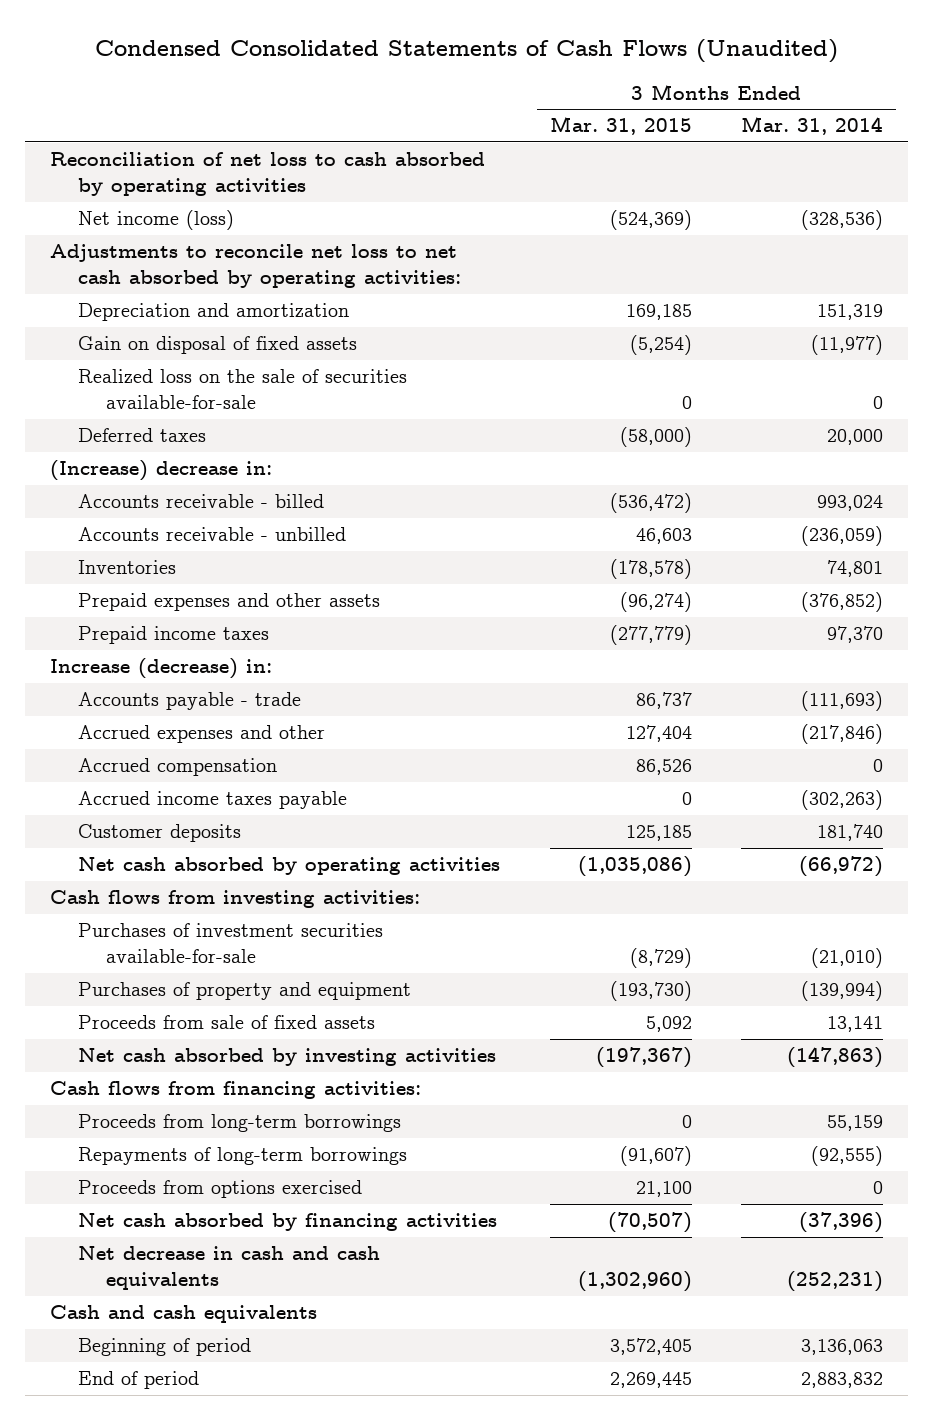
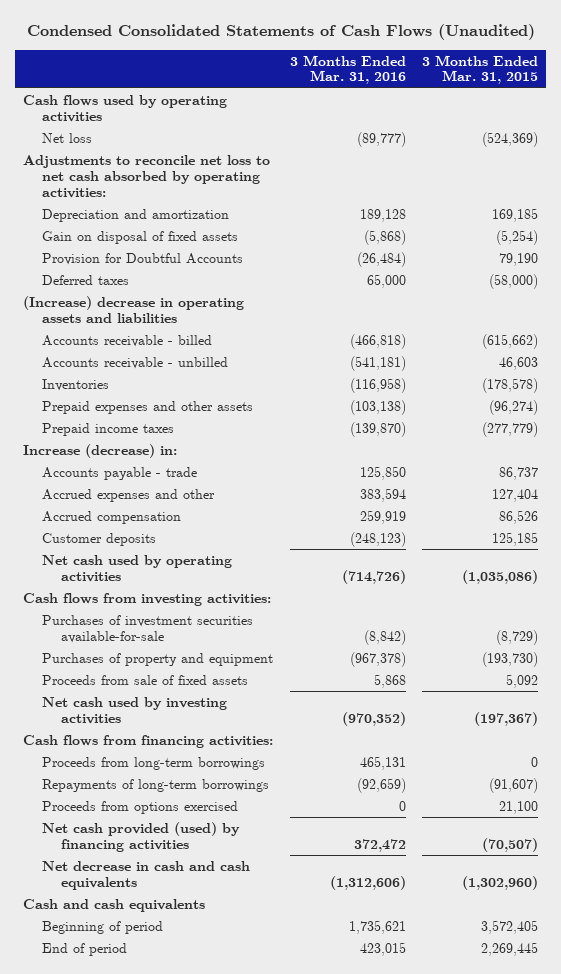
[741,116,884,136] Mar. 31, 2014 -> none
none -> [289,54,406,85] 3 Months Ended Mar. 31, 2016
[49,152,485,197] Reconciliation of net loss to cash absorbed by operating activities -> [23,94,228,122] Cash flows used by operating activities
[77,210,234,231] Net income (loss) -> [42,132,93,143] Net loss
[77,369,407,410] Realized loss on the sale of securities available-for-sale -> none
none -> [42,252,244,265] Provision for Doubtful Accounts
[49,460,272,482] (Increase) decrease in: -> [23,295,245,323] (Increase) decrease in operating assets and liabilities
[609,493,692,514] (536,472) -> [482,333,539,349] (615,662)
[77,791,347,810] Accrued income taxes payable -> none
[77,857,500,876] Net cash absorbed by operating activities -> [42,554,233,582] Net cash used by operating activities
[77,1048,496,1067] Net cash absorbed by investing activities -> [42,696,228,724] Net cash used by investing activities
[77,1213,497,1232] Net cash absorbed by financing activities -> [42,821,241,852] Net cash provided (used) by financing activities

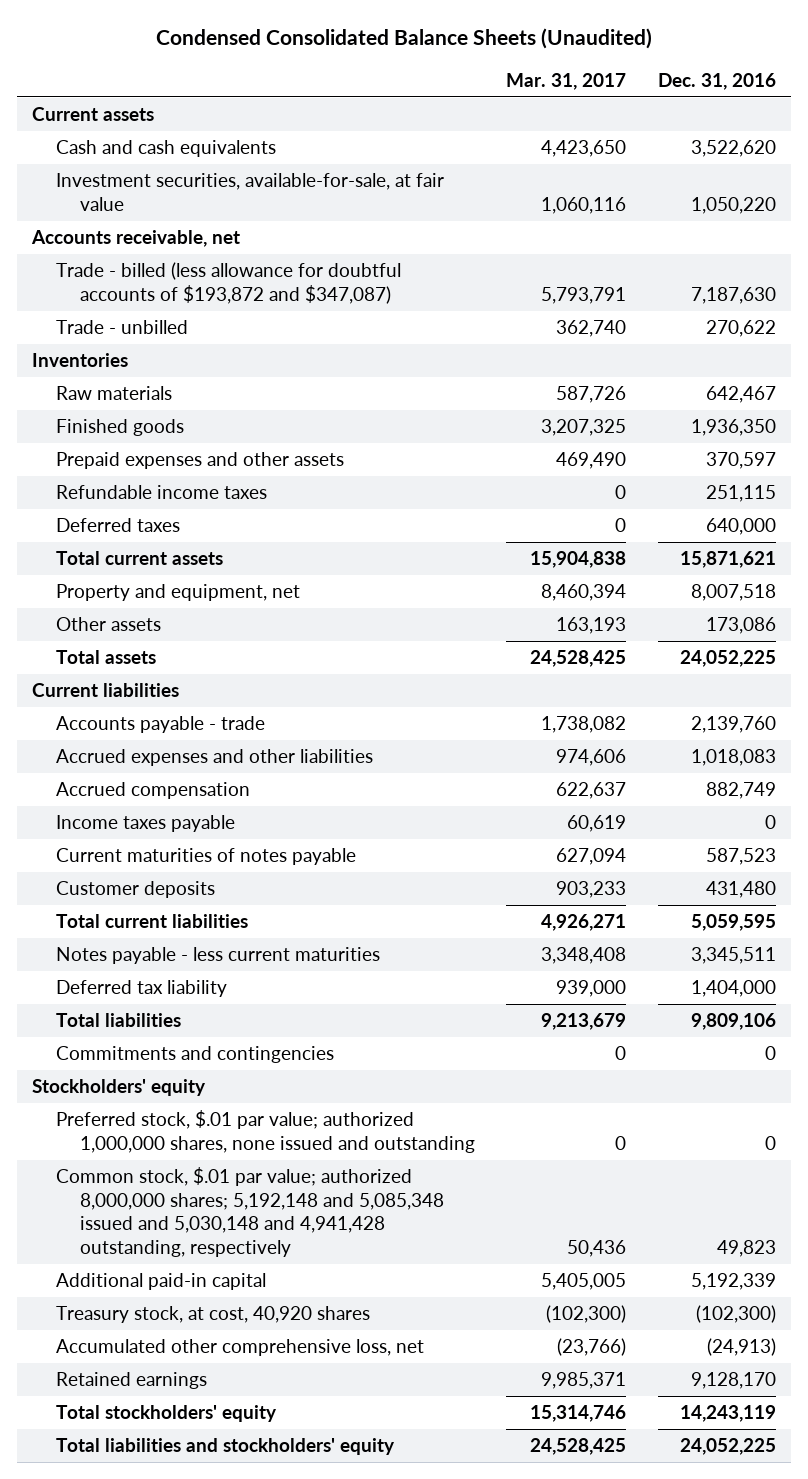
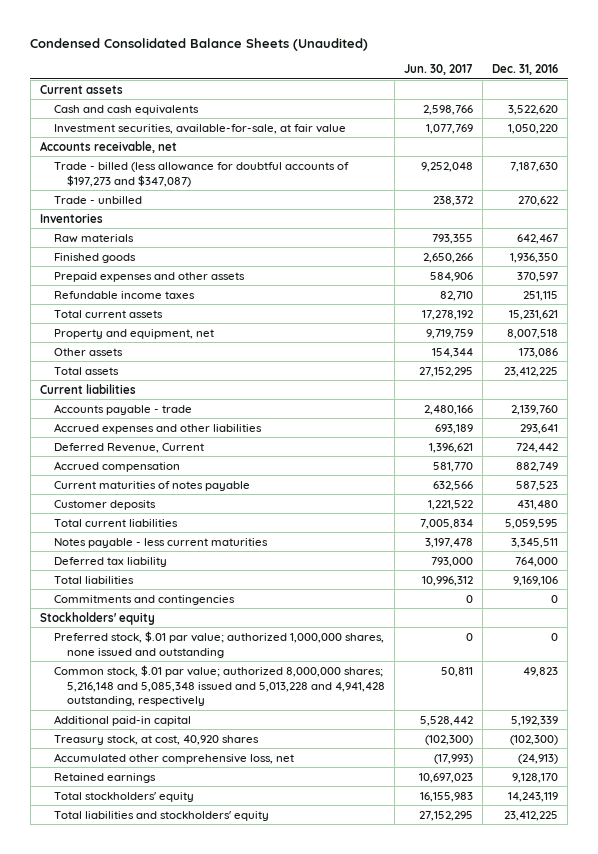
[506,72,627,90] Mar. 31, 2017 -> none
none -> [404,64,474,76] Jun. 30, 2017
[56,262,402,304] Trade - billed (less allowance for doubtful accounts of $193,872 and $347,087) -> [53,161,349,187] Trade - billed (less allowance for doubtful accounts of $197,273 and $347,087)
[56,518,181,533] Deferred taxes -> none
[679,551,776,569] 15,871,621 -> [509,309,559,320] 15,231,621
[679,650,776,668] 24,052,225 -> [504,366,559,377] 23,412,225
[690,749,776,767] 1,018,083 -> [520,423,559,434] 293,641
none -> [53,442,204,453] Deferred Revenue, Current
[56,815,236,833] Income taxes payable -> none
[690,980,776,998] 1,404,000 -> [515,556,559,567] 764,000
[690,1013,776,1031] 9,809,106 -> [513,575,559,586] 9,169,106
[56,1167,444,1258] Common stock, $.01 par value; authorized 8,000,000 shares; 5,192,148 and 5,085,348 issued and 5,030,148 and 4,941,428 outstanding, respectively -> [53,664,386,707] Common stock, $.01 par value; authorized 8,000,000 shares; 5,216,148 and 5,085,348 issued and 5,013,228 and 4,941,428 outstanding, respectively
[679,1438,776,1456] 24,052,225 -> [504,810,559,821] 23,412,225

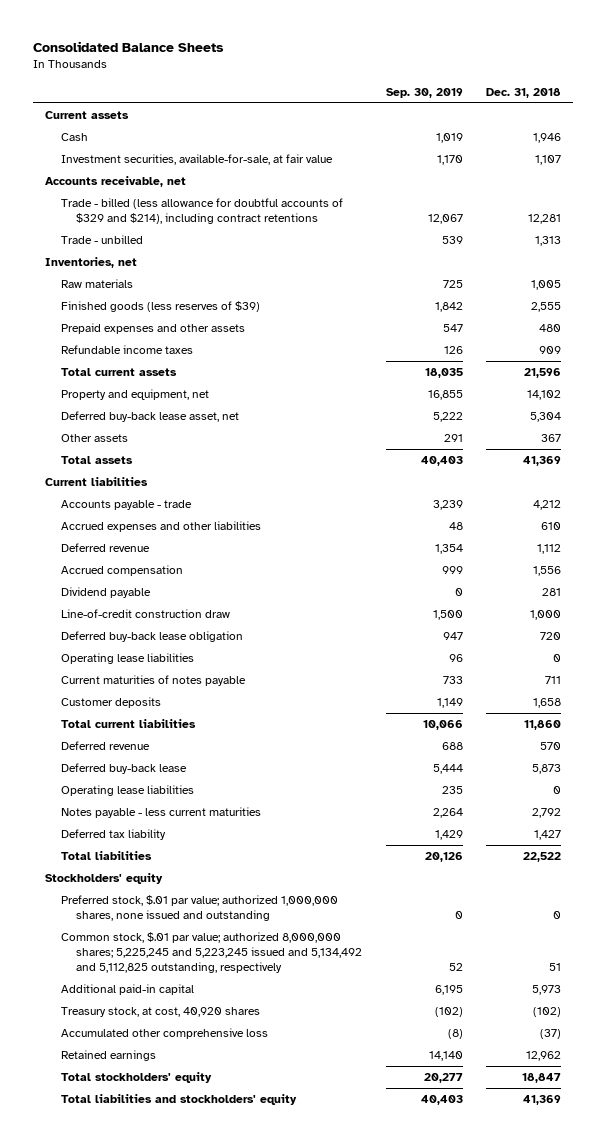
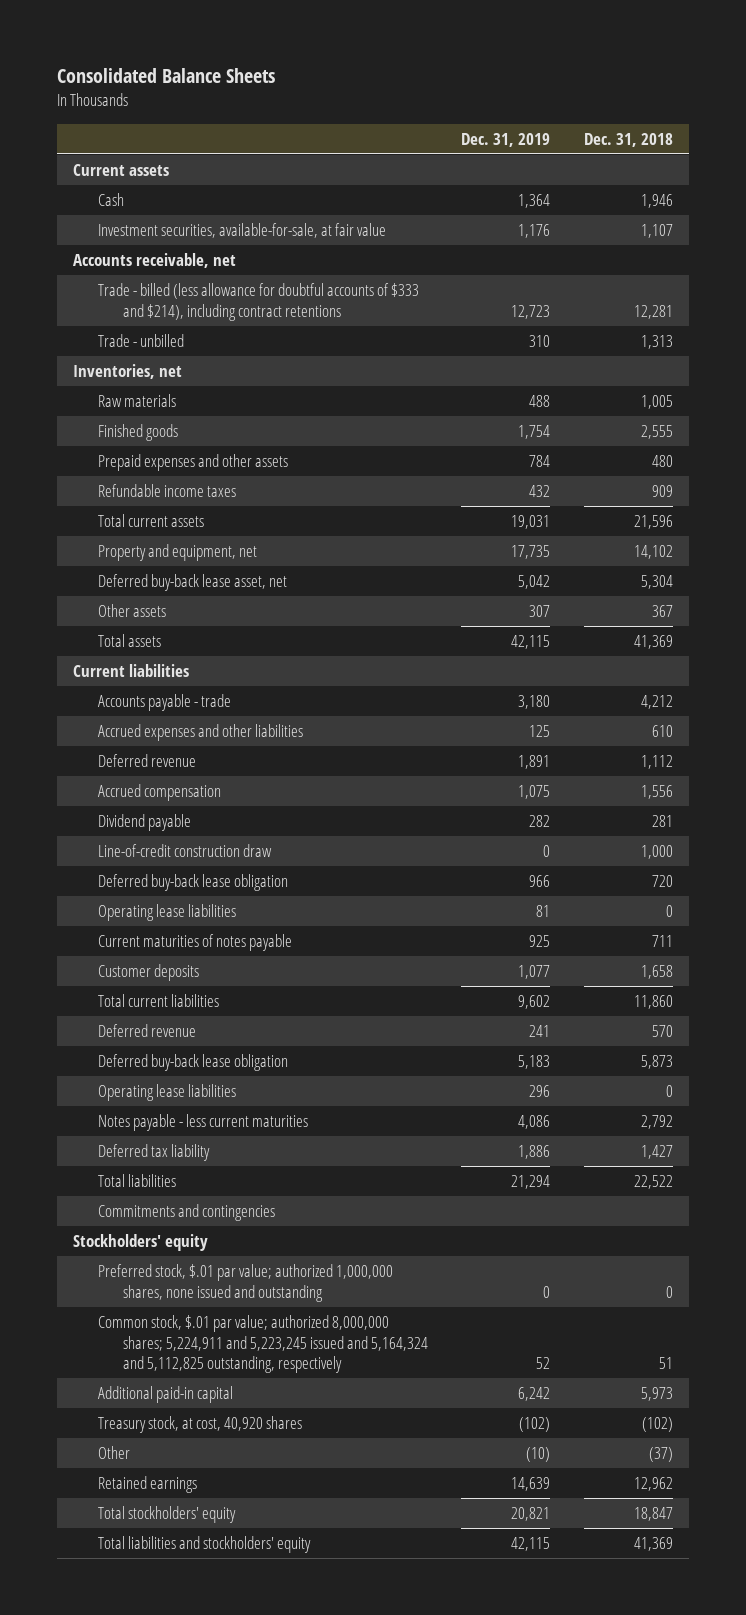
[385,87,463,98] Sep. 30, 2019 -> none
none -> [461,132,551,147] Dec. 31, 2019
[60,198,343,225] Trade - billed (less allowance for doubtful accounts of $329 and $214), including contract retentions -> [98,283,420,321] Trade - billed (less allowance for doubtful accounts of $333 and $214), including contract retentions
[60,301,260,313] Finished goods (less reserves of $39) -> [98,424,179,442] Finished goods
[60,763,187,775] Deferred buy-back lease -> [98,1054,289,1072] Deferred buy-back lease obligation
none -> [98,1204,276,1222] Commitments and contingencies
[60,932,363,974] Common stock, $.01 par value; authorized 8,000,000 shares; 5,225,245 and 5,223,245 issued and 5,134,492 and 5,112,825 outstanding, respectively -> [98,1315,429,1373] Common stock, $.01 par value; authorized 8,000,000 shares; 5,224,911 and 5,223,245 issued and 5,164,324 and 5,112,825 outstanding, respectively
[60,1028,268,1040] Accumulated other comprehensive loss -> [98,1446,131,1460] Other

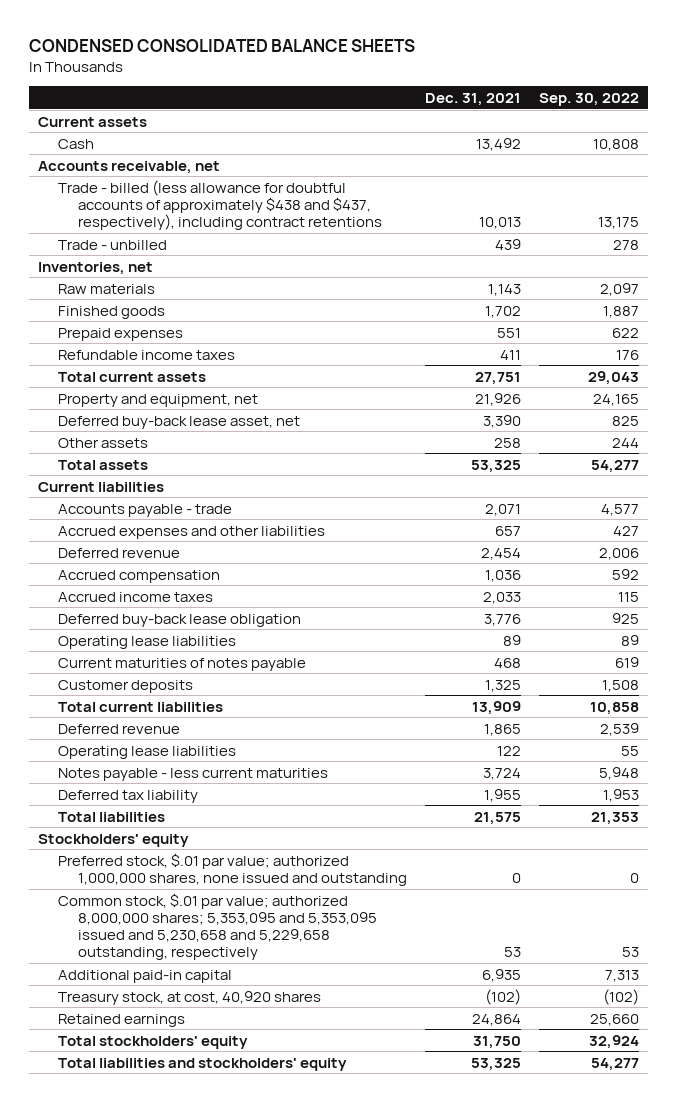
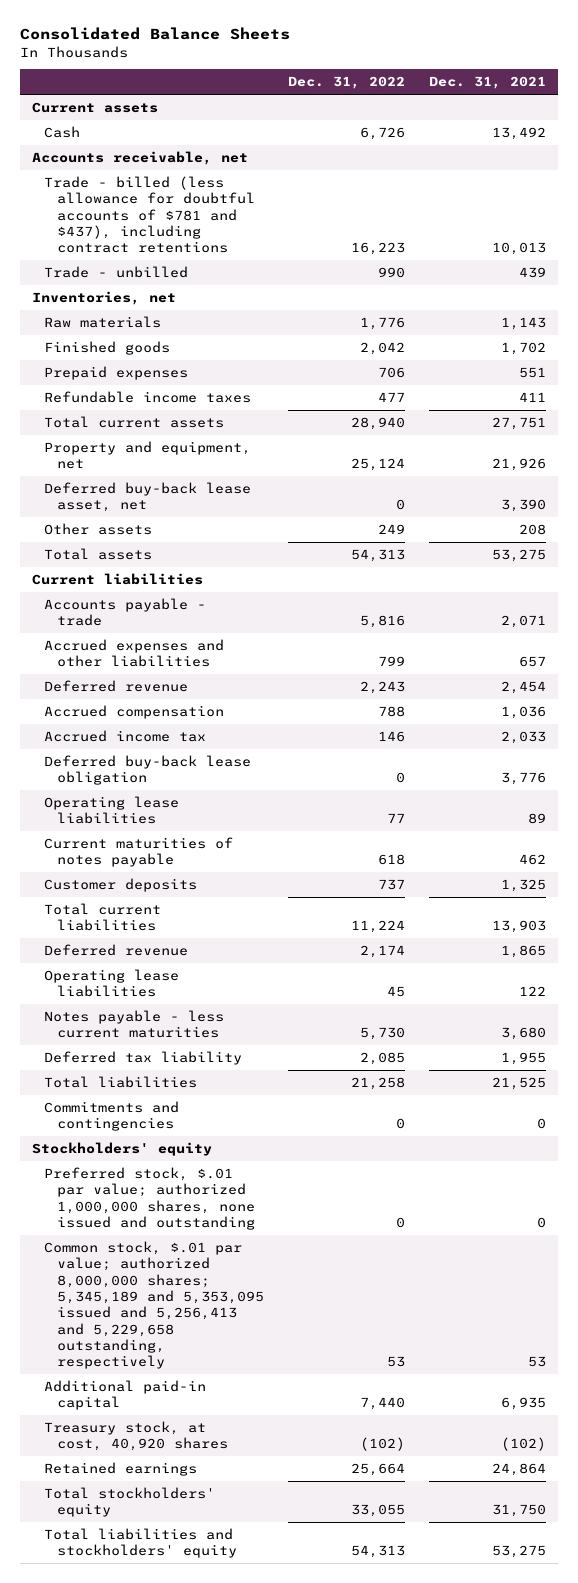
[28,38,415,52] CONDENSED CONSOLIDATED BALANCE SHEETS -> [19,27,290,41] Consolidated Balance Sheets
[538,92,639,106] Sep. 30, 2022 -> none
none -> [287,76,405,90] Dec. 31, 2022
[57,179,382,231] Trade - billed (less allowance for doubtful accounts of approximately $438 and $437, respectively), including contract retentions -> [44,175,255,254] Trade - billed (less allowance for doubtful accounts of $781 and $437), including contract retentions
[493,437,521,448] 258 -> [519,523,547,535] 208
[470,459,521,473] 53,325 -> [492,548,547,562] 53,275
[57,591,213,602] Accrued income taxes -> [44,729,207,742] Accrued income tax
[493,657,521,668] 468 -> [519,854,547,866] 462
[471,700,521,715] 13,909 -> [492,920,547,934] 13,903
[482,767,521,780] 3,724 -> [501,1027,547,1041] 3,680
[473,811,521,825] 21,575 -> [492,1076,547,1090] 21,525
none -> [44,1100,180,1132] Commitments and contingencies
[57,892,377,961] Common stock, $.01 par value; authorized 8,000,000 shares; 5,353,095 and 5,353,095 issued and 5,230,658 and 5,229,658 outstanding, respectively -> [44,1240,264,1370] Common stock, $.01 par value; authorized 8,000,000 shares; 5,345,189 and 5,353,095 issued and 5,256,413 and 5,229,658 outstanding, respectively
[470,1057,521,1071] 53,325 -> [492,1545,547,1559] 53,275

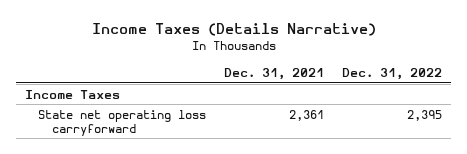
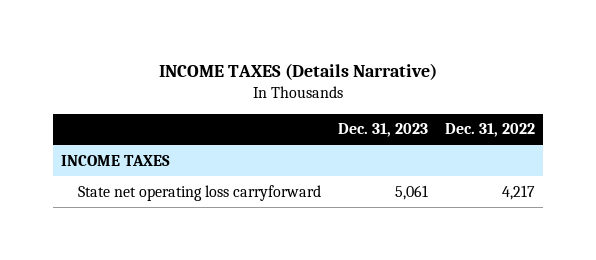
[91,23,376,37] Income Taxes (Details Narrative) -> [159,62,438,80] INCOME TAXES (Details Narrative)
[224,68,325,81] Dec. 31, 2021 -> none
none -> [337,123,428,138] Dec. 31, 2023
[24,89,120,99] Income Taxes -> [61,154,171,166] INCOME TAXES
[407,109,443,121] 2,395 -> [501,184,535,200] 4,217

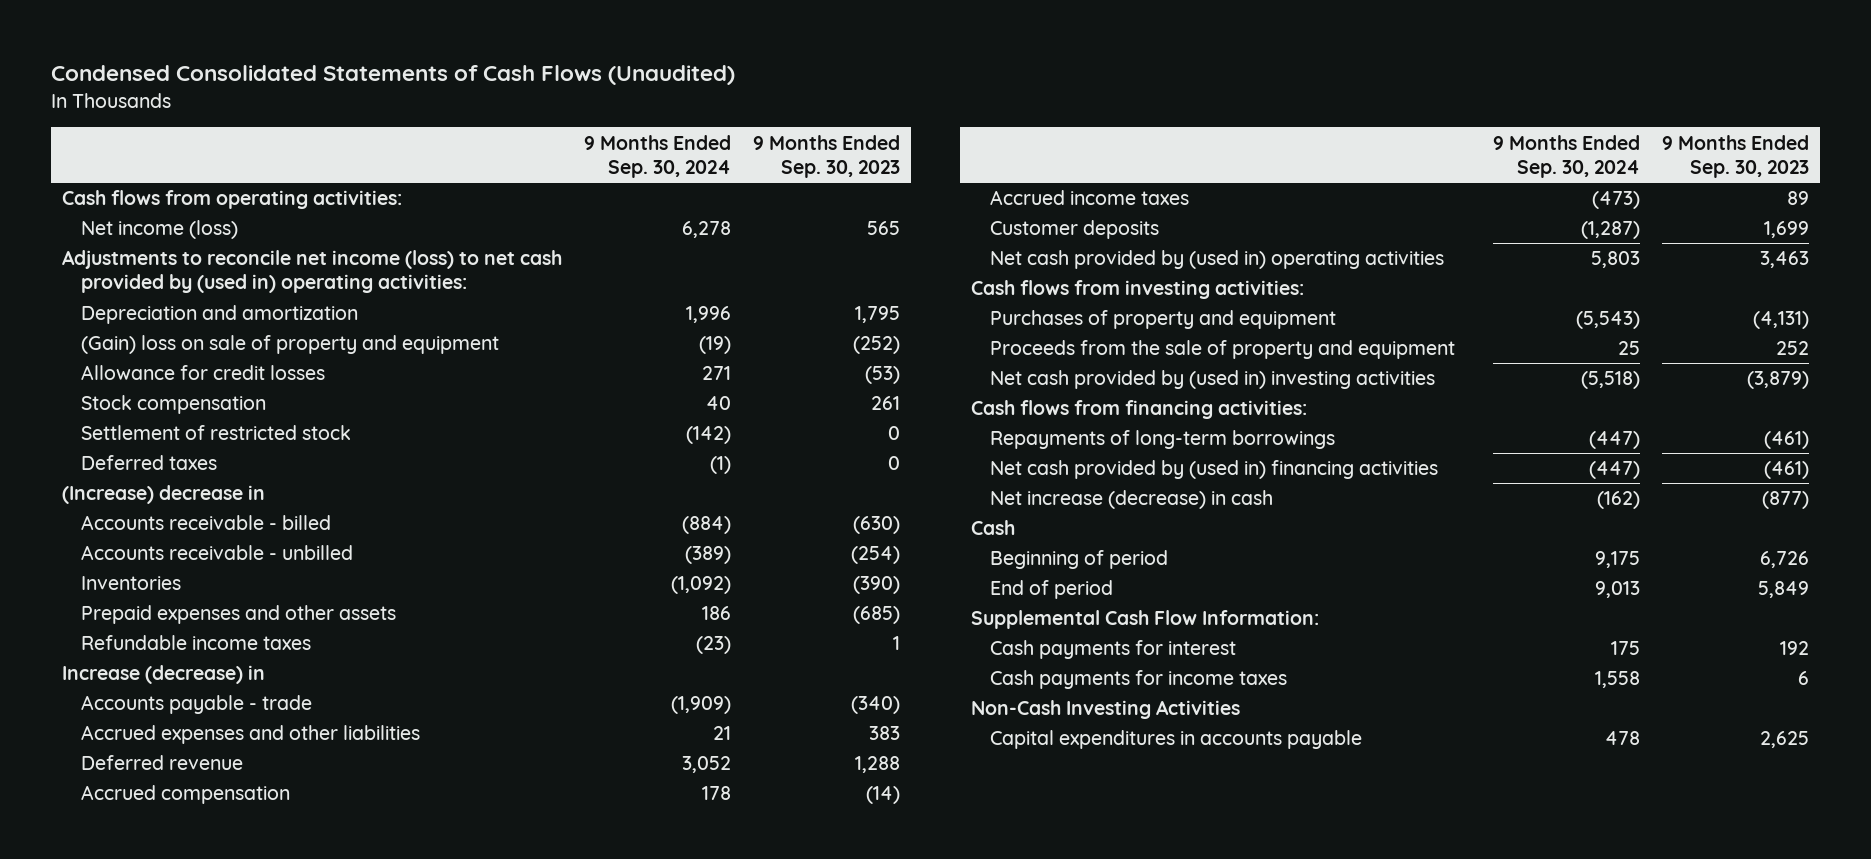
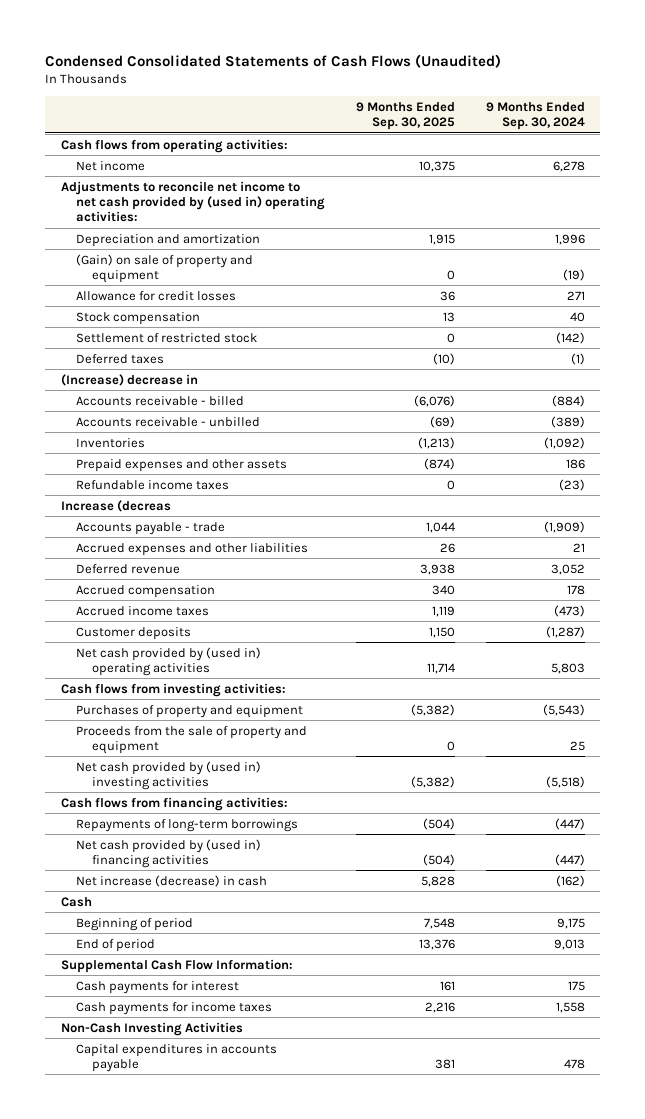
[753,134,901,178] 9 Months Ended Sep. 30, 2023 -> none
none -> [356,101,456,131] 9 Months Ended Sep. 30, 2025
[80,220,238,240] Net income (loss) -> [76,160,146,171] Net income
[62,250,563,294] Adjustments to reconcile net income (loss) to net cash provided by (used in) operating activities: -> [60,180,326,223] Adjustments to reconcile net income to net cash provided by (used in) operating activities:
[80,335,499,355] (Gain) loss on sale of property and equipment -> [76,253,254,283] (Gain) on sale of property and equipment
[62,665,266,685] Increase (decrease) in -> none
none -> [60,499,171,512] Increase (decreas

